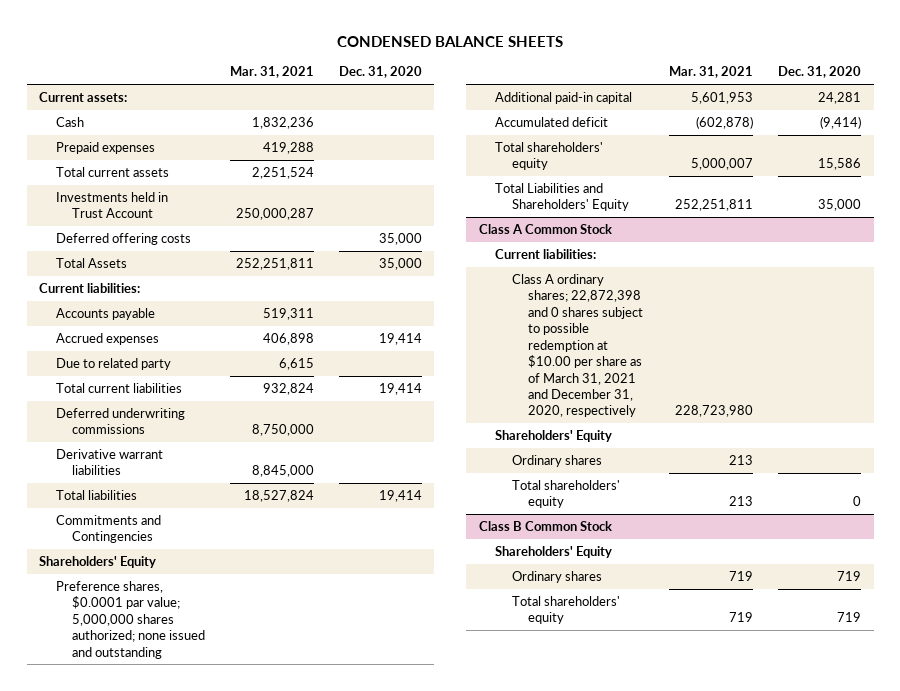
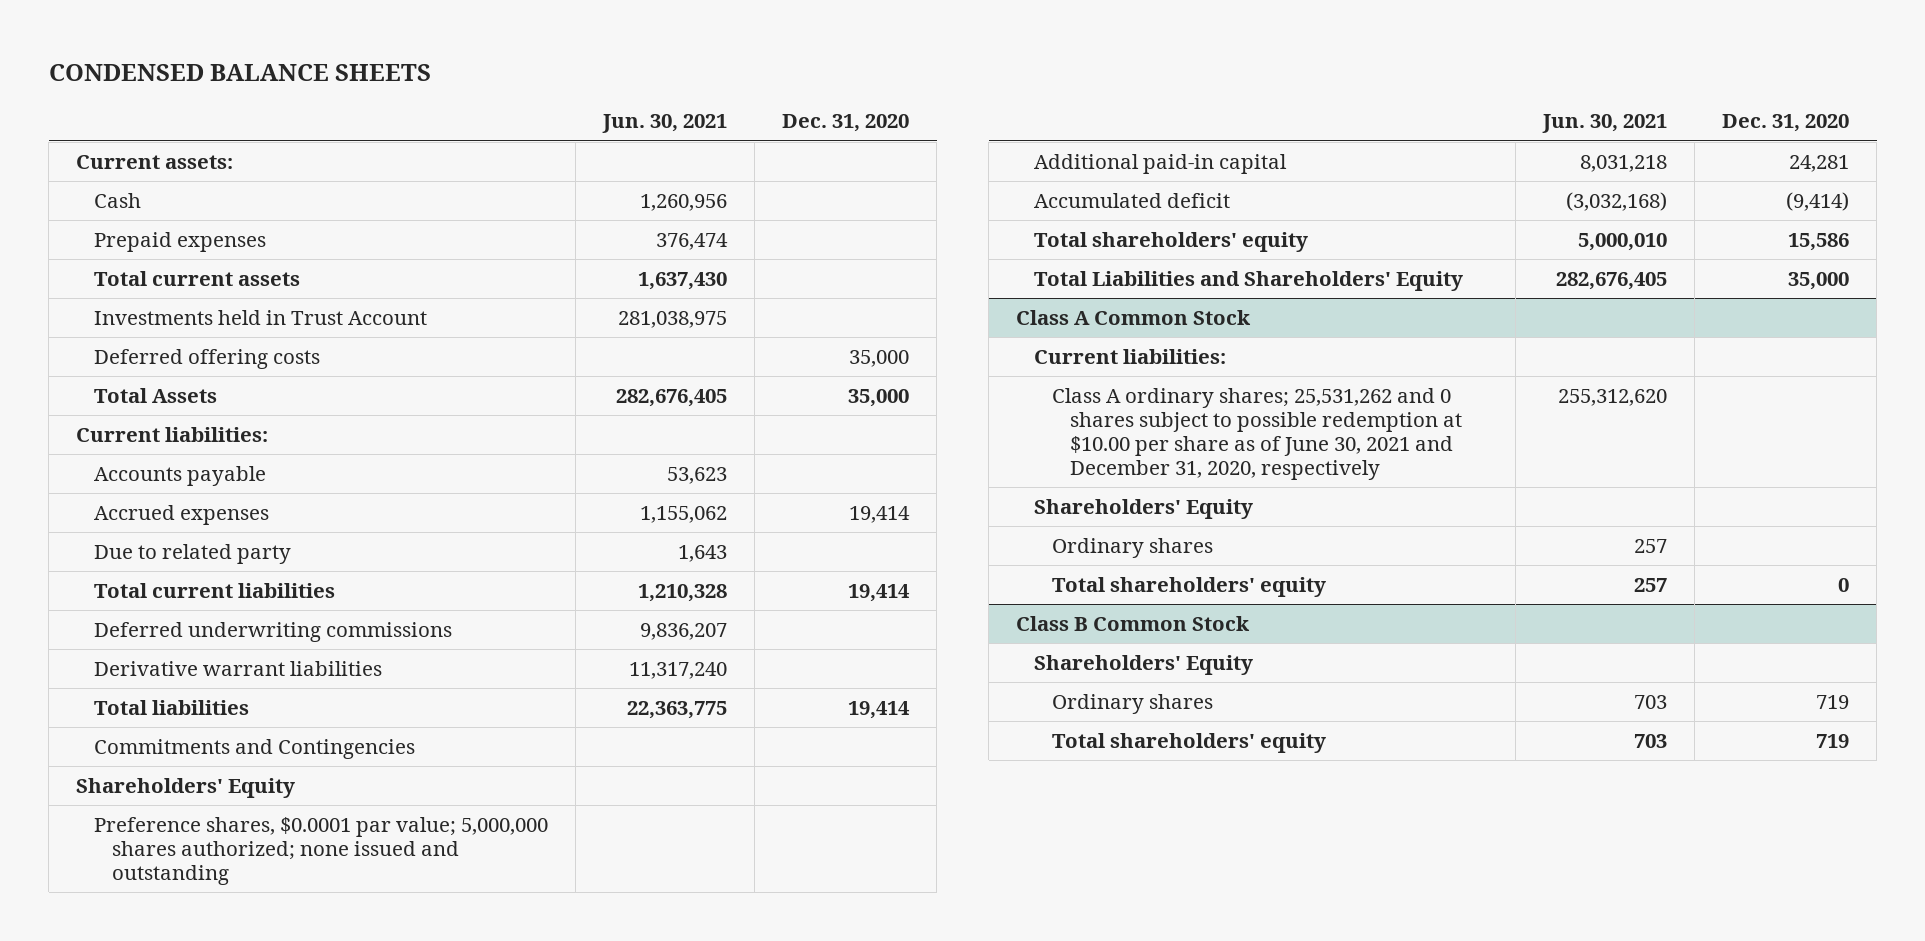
[229,66,314,79] Mar. 31, 2021 -> none
none -> [602,114,728,134] Jun. 30, 2021
[511,273,644,418] Class A ordinary shares; 22,872,398 and 0 shares subject to possible redemption at $10.00 per share as of March 31, 2021 and December 31, 2020, respectively -> [1052,388,1463,480] Class A ordinary shares; 25,531,262 and 0 shares subject to possible redemption at $10.00 per share as of June 30, 2021 and December 31, 2020, respectively

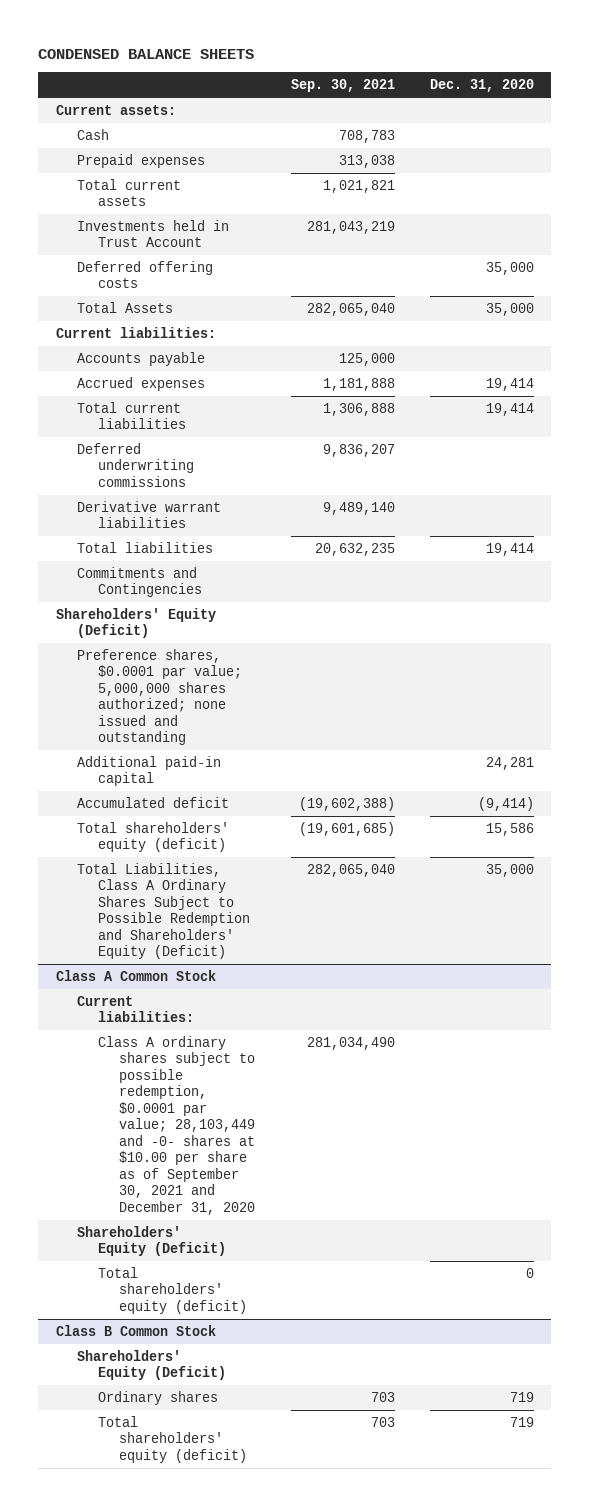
[602,114,728,134] Jun. 30, 2021 -> none
none -> [290,79,395,93] Sep. 30, 2021
[94,544,292,565] Due to related party -> none
[76,778,296,799] Shareholders' Equity -> [55,607,216,639] Shareholders' Equity (Deficit)
[1034,232,1309,253] Total shareholders' equity -> [77,821,230,853] Total shareholders' equity (deficit)
[1034,271,1464,292] Total Liabilities and Shareholders' Equity -> [77,862,251,960] Total Liabilities, Class A Ordinary Shares Subject to Possible Redemption and Shareholders' Equity (Deficit)
[1052,538,1214,559] Ordinary shares -> none
[1052,388,1463,480] Class A ordinary shares; 25,531,262 and 0 shares subject to possible redemption at $10.00 per share as of June 30, 2021 and December 31, 2020, respectively -> [98,1035,256,1215] Class A ordinary shares subject to possible redemption, $0.0001 par value; 28,103,449 and -0- shares at $10.00 per share as of September 30, 2021 and December 31, 2020
[1034,499,1254,520] Shareholders' Equity -> [77,1225,227,1257] Shareholders' Equity (Deficit)
[1052,577,1327,598] Total shareholders' equity -> [98,1266,248,1314] Total shareholders' equity (deficit)
[1034,655,1254,676] Shareholders' Equity -> [77,1349,227,1381] Shareholders' Equity (Deficit)
[1052,733,1327,754] Total shareholders' equity -> [98,1415,248,1463] Total shareholders' equity (deficit)

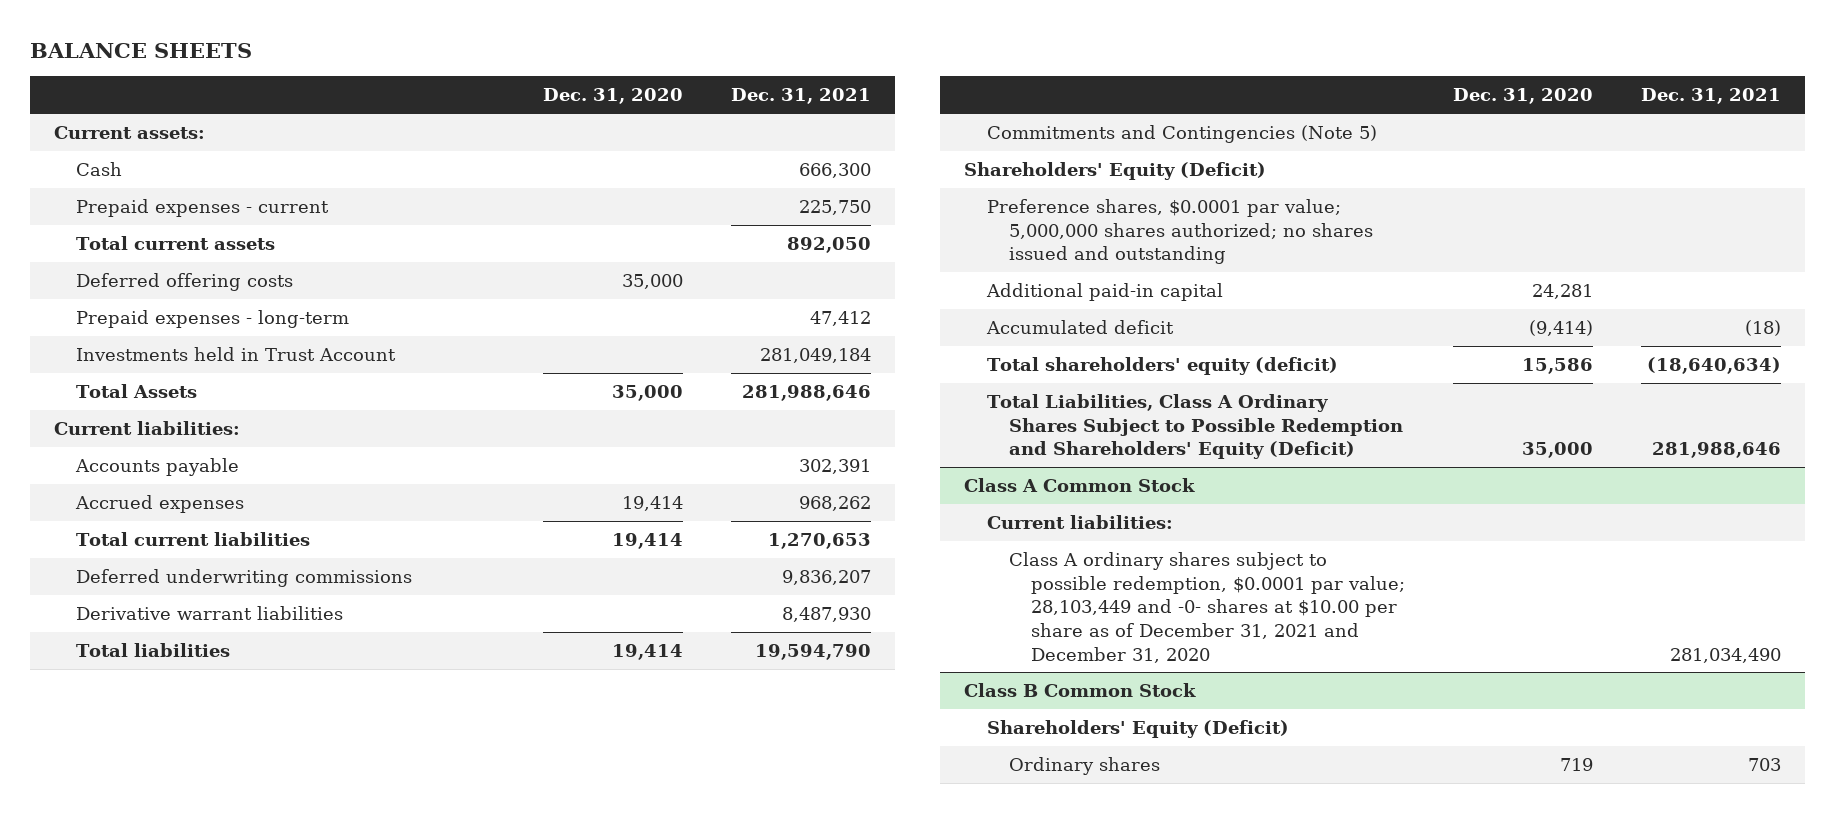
[38,48,255,59] CONDENSED BALANCE SHEETS -> [30,43,253,59] BALANCE SHEETS
[290,79,395,93] Sep. 30, 2021 -> none
none -> [730,88,871,105] Dec. 31, 2021
[77,153,206,168] Prepaid expenses -> [76,199,330,218] Prepaid expenses - current
none -> [76,310,350,329] Prepaid expenses - long-term
[77,219,230,248] Investments held in Trust Account -> [76,347,397,362] Investments held in Trust Account
[77,566,203,598] Commitments and Contingencies -> [986,125,1377,144] Commitments and Contingencies (Note 5)
[77,648,243,746] Preference shares, $0.0001 par value; 5,000,000 shares authorized; none issued and outstanding -> [986,199,1373,265] Preference shares, $0.0001 par value; 5,000,000 shares authorized; no shares issued and outstanding
[77,1225,227,1257] Shareholders' Equity (Deficit) -> none
[98,1266,248,1314] Total shareholders' equity (deficit) -> none
[98,1035,256,1215] Class A ordinary shares subject to possible redemption, $0.0001 par value; 28,103,449 and -0- shares at $10.00 per share as of September 30, 2021 and December 31, 2020 -> [1008,552,1405,663] Class A ordinary shares subject to possible redemption, $0.0001 par value; 28,103,449 and -0- shares at $10.00 per share as of December 31, 2021 and December 31, 2020
[98,1415,248,1463] Total shareholders' equity (deficit) -> none

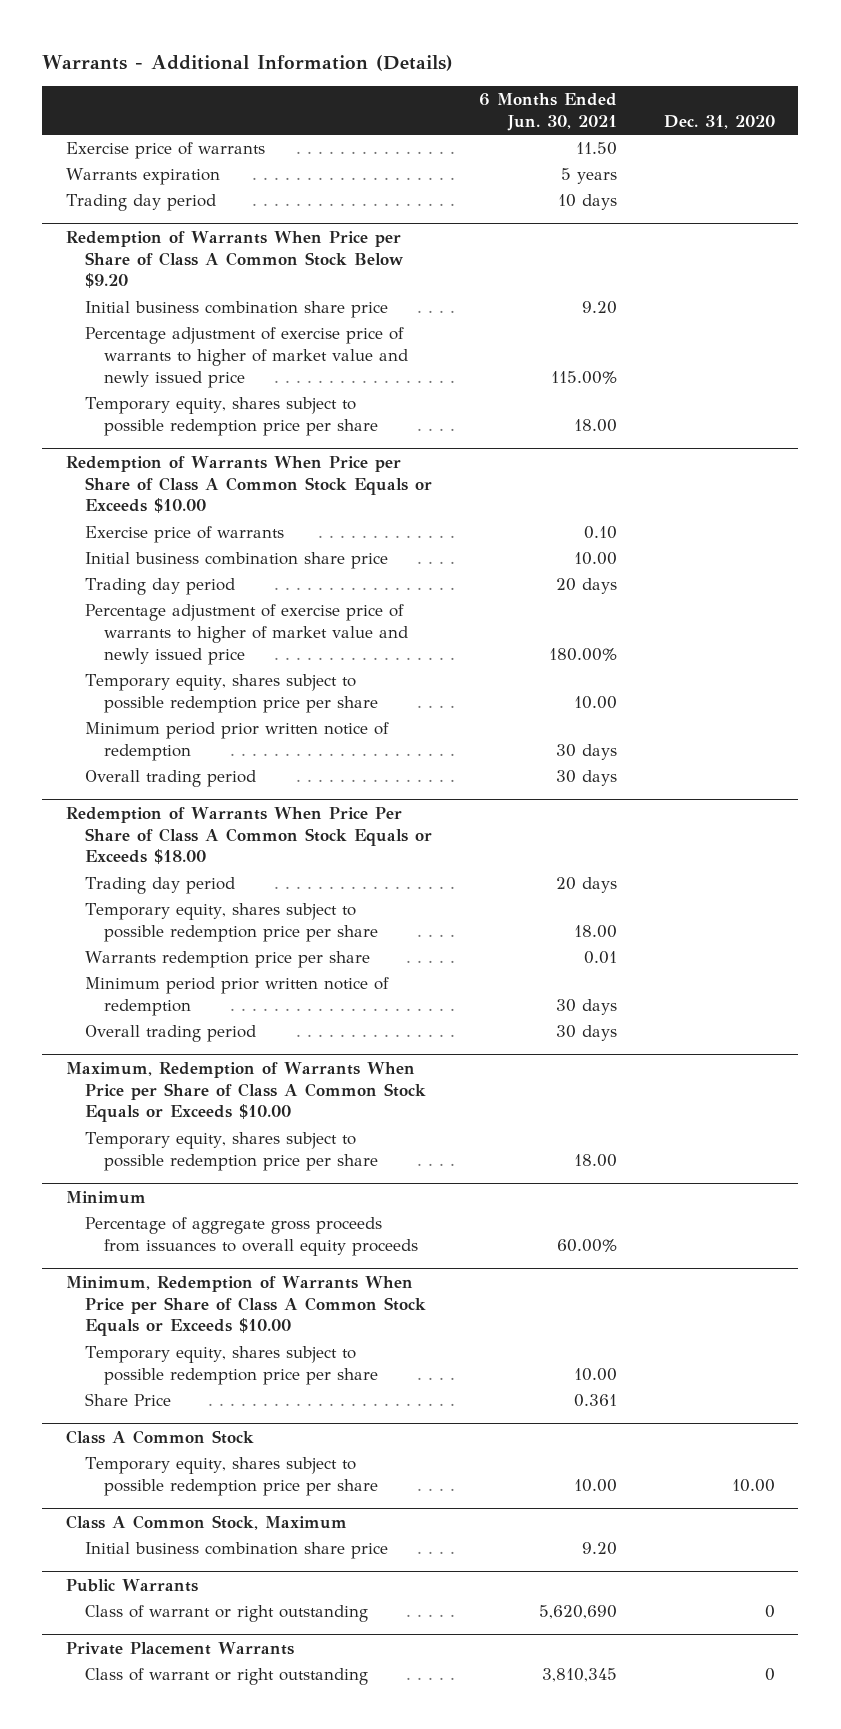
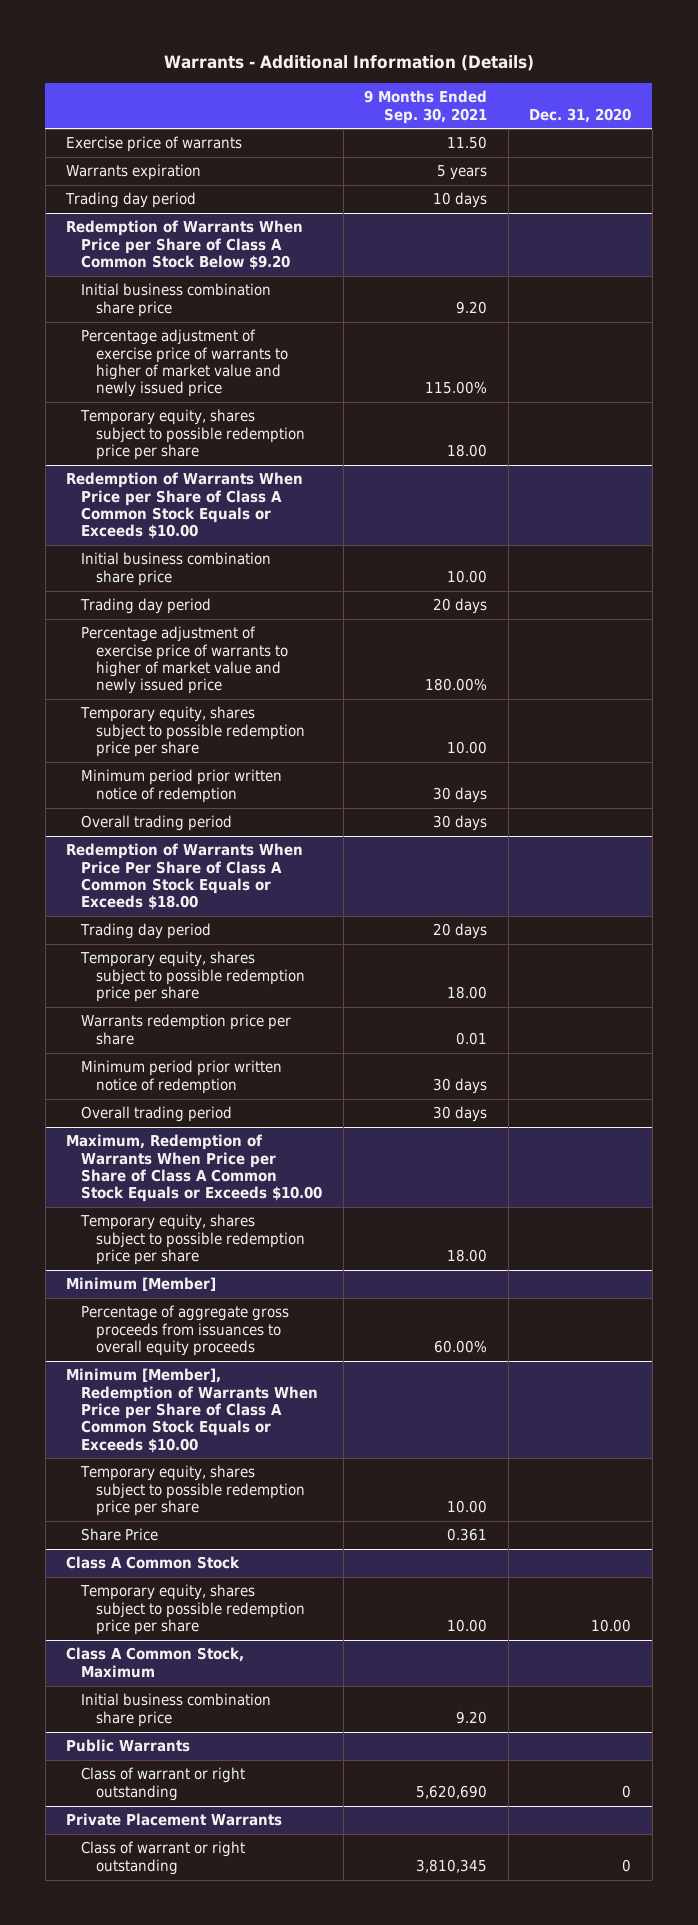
[478,93,617,131] 6 Months Ended Jun. 30, 2021 -> none
none -> [364,90,488,124] 9 Months Ended Sep. 30, 2021
[84,526,284,544] Exercise price of warrants -> none
[65,1190,146,1204] Minimum -> [66,1277,217,1292] Minimum [Member]
[65,1275,426,1337] Minimum, Redemption of Warrants When Price per Share of Class A Common Stock Equals or Exceeds $10.00 -> [66,1368,319,1453] Minimum [Member], Redemption of Warrants When Price per Share of Class A Common Stock Equals or Exceeds $10.00

